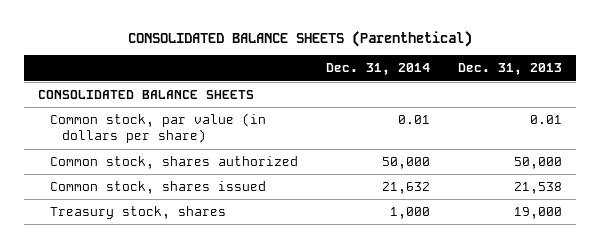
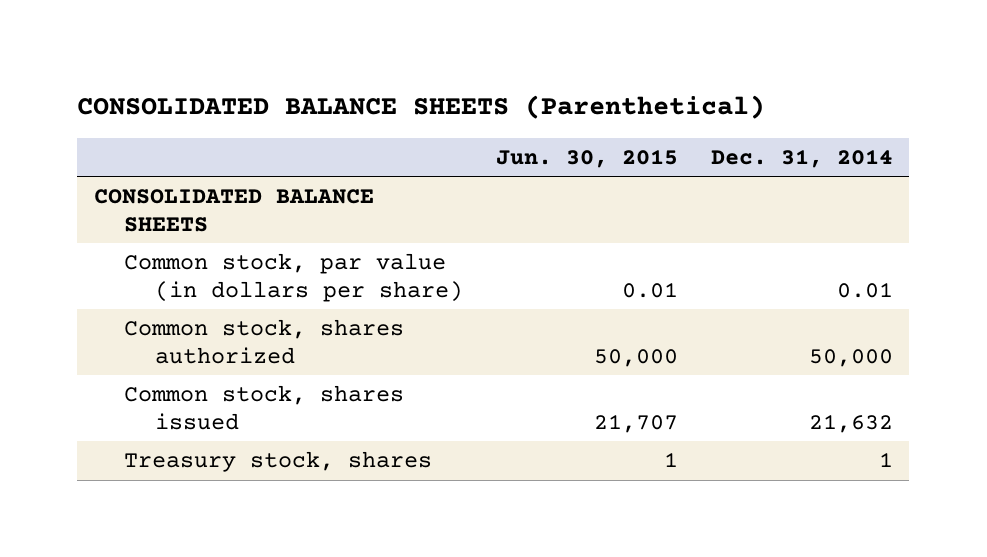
[457,63,562,76] Dec. 31, 2013 -> none
none -> [495,148,678,168] Jun. 30, 2015
[389,207,430,220] 1,000 -> [878,452,893,468] 1

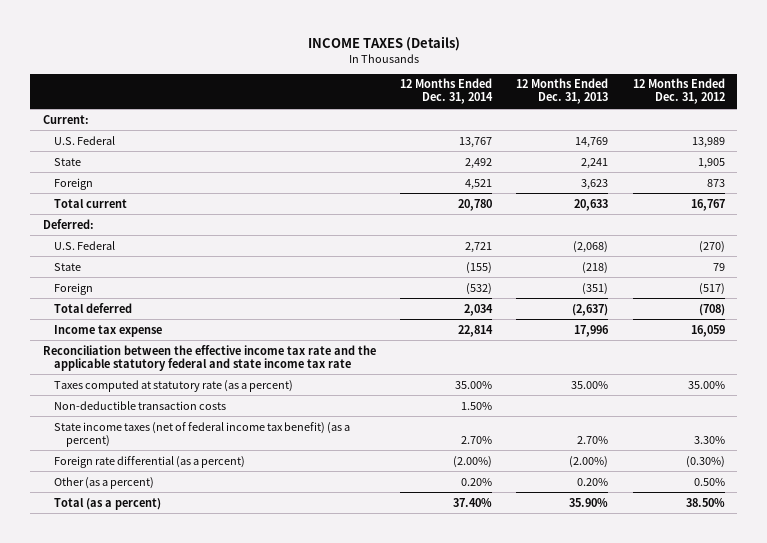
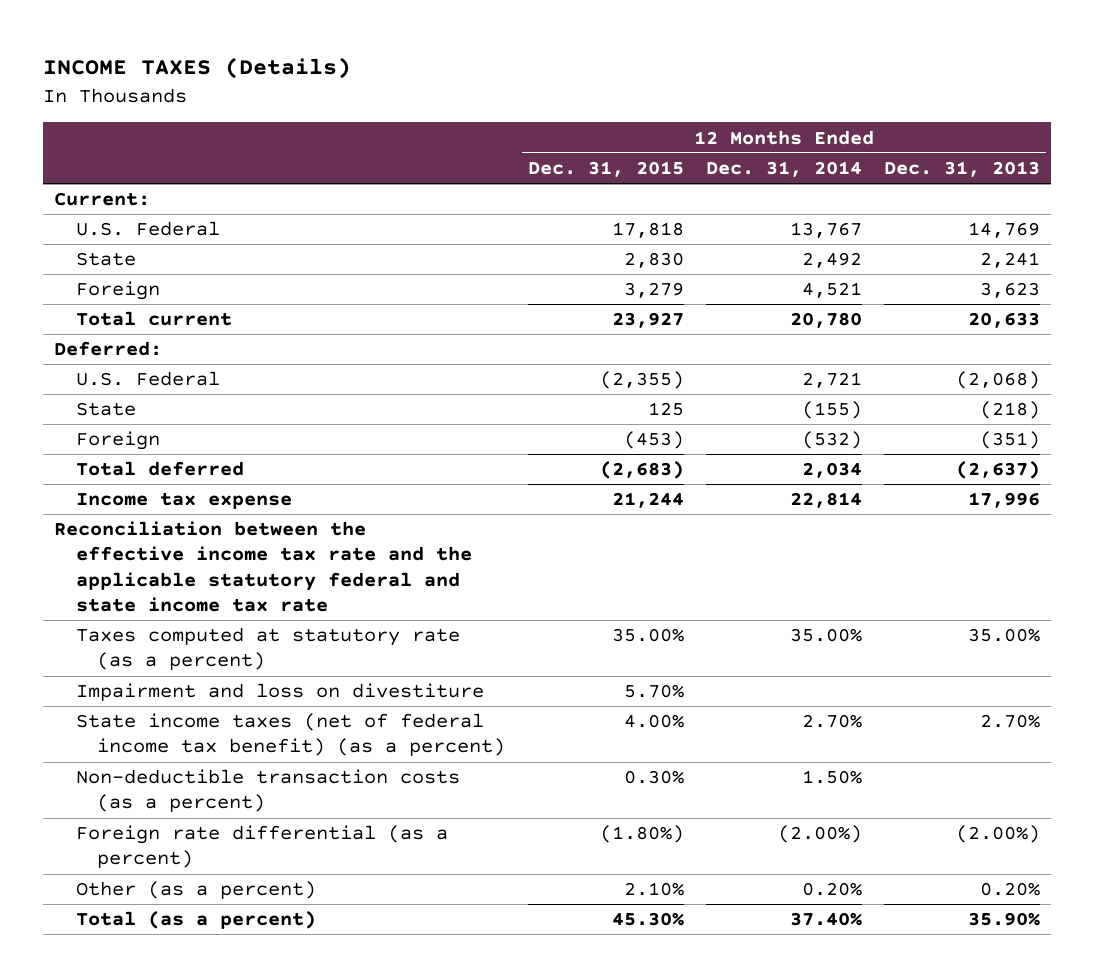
[632,78,725,105] 12 Months Ended Dec. 31, 2012 -> none
none -> [527,160,684,177] Dec. 31, 2015
[54,400,227,410] Non-deductible transaction costs -> none
none -> [75,683,484,702] Impairment and loss on divestiture
none -> [75,769,460,813] Non-deductible transaction costs (as a percent)

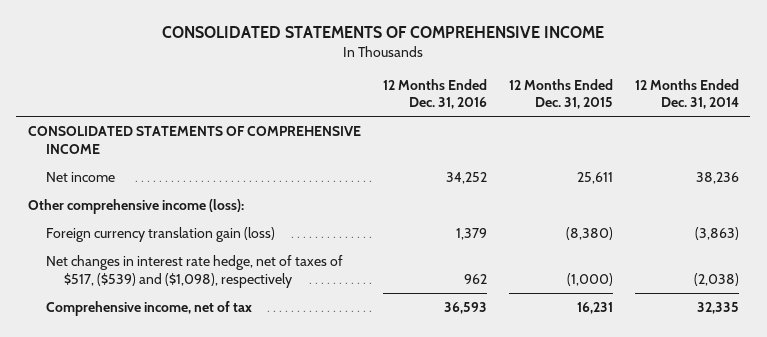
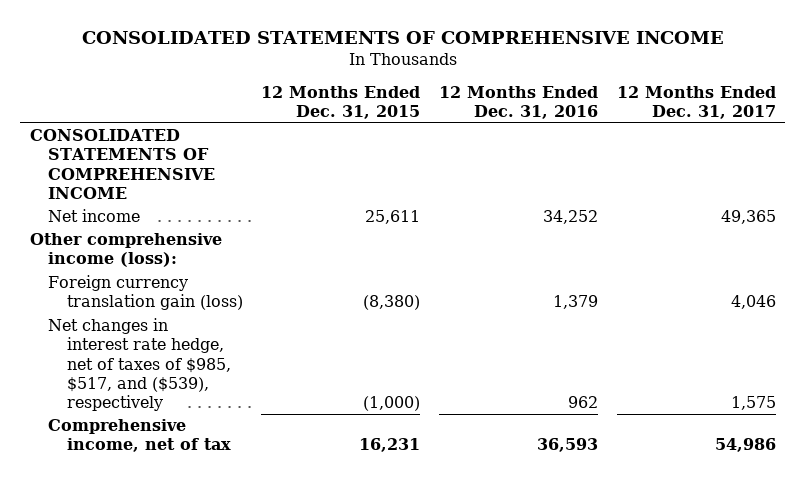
[635,78,740,110] 12 Months Ended Dec. 31, 2014 -> none
none -> [616,85,776,119] 12 Months Ended Dec. 31, 2017
[45,254,343,288] Net changes in interest rate hedge, net of taxes of $517, ($539) and ($1,098), respectively -> [48,318,231,411] Net changes in interest rate hedge, net of taxes of $985, $517, and ($539), respectively

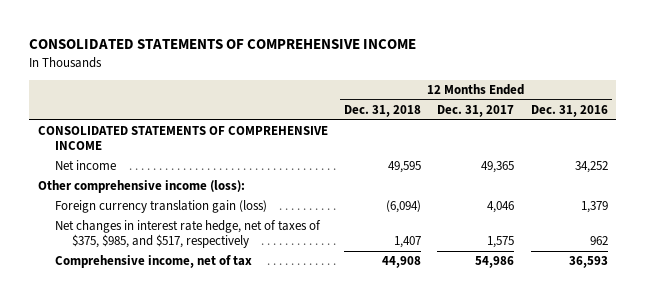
[261,85,421,119] 12 Months Ended Dec. 31, 2015 -> none
none -> [344,104,422,117] Dec. 31, 2018
[48,318,231,411] Net changes in interest rate hedge, net of taxes of $985, $517, and ($539), respectively -> [54,220,321,249] Net changes in interest rate hedge, net of taxes of $375, $985, and $517, respectively

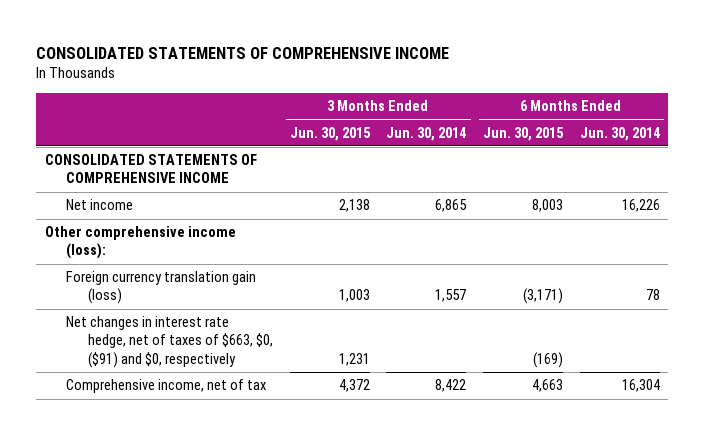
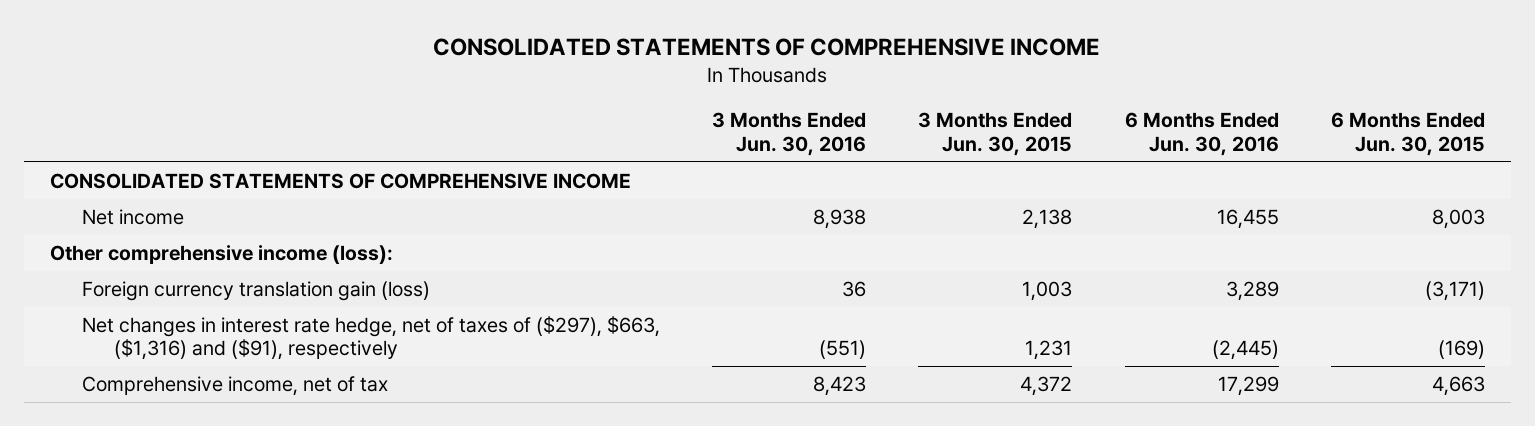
[386,126,467,141] Jun. 30, 2014 -> none
[579,126,660,141] Jun. 30, 2014 -> none
none -> [712,112,867,156] 3 Months Ended Jun. 30, 2016
none -> [1124,112,1279,156] 6 Months Ended Jun. 30, 2016
[66,316,274,368] Net changes in interest rate hedge, net of taxes of $663, $0, ($91) and $0, respectively -> [82,316,661,361] Net changes in interest rate hedge, net of taxes of ($297), $663, ($1,316) and ($91), respectively

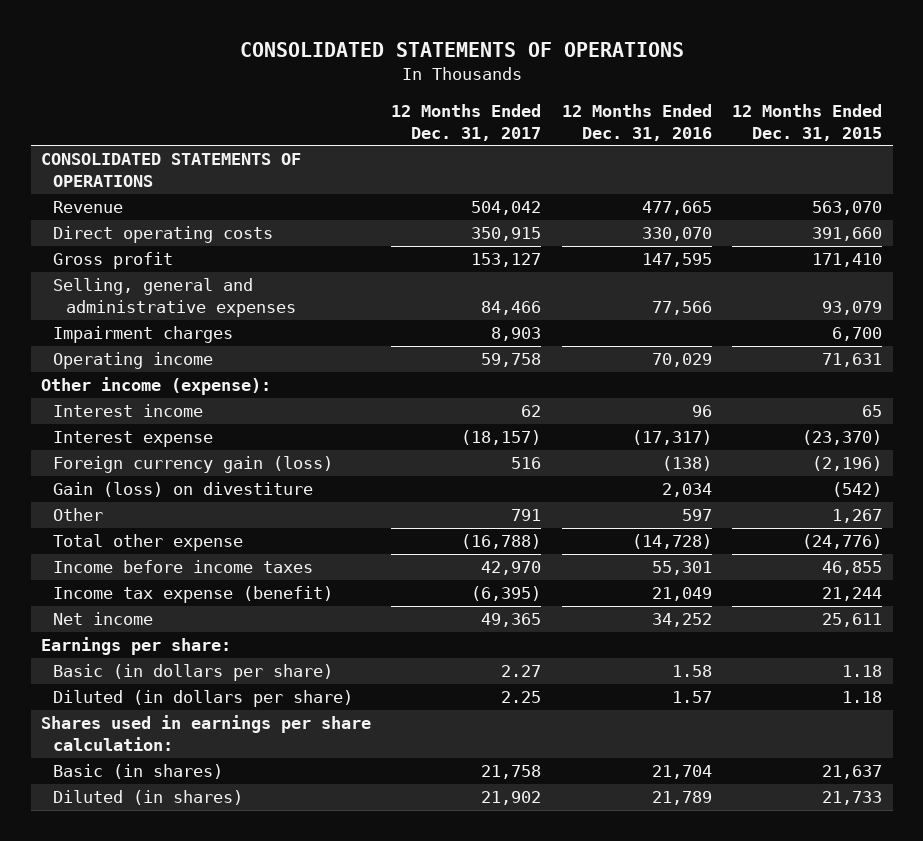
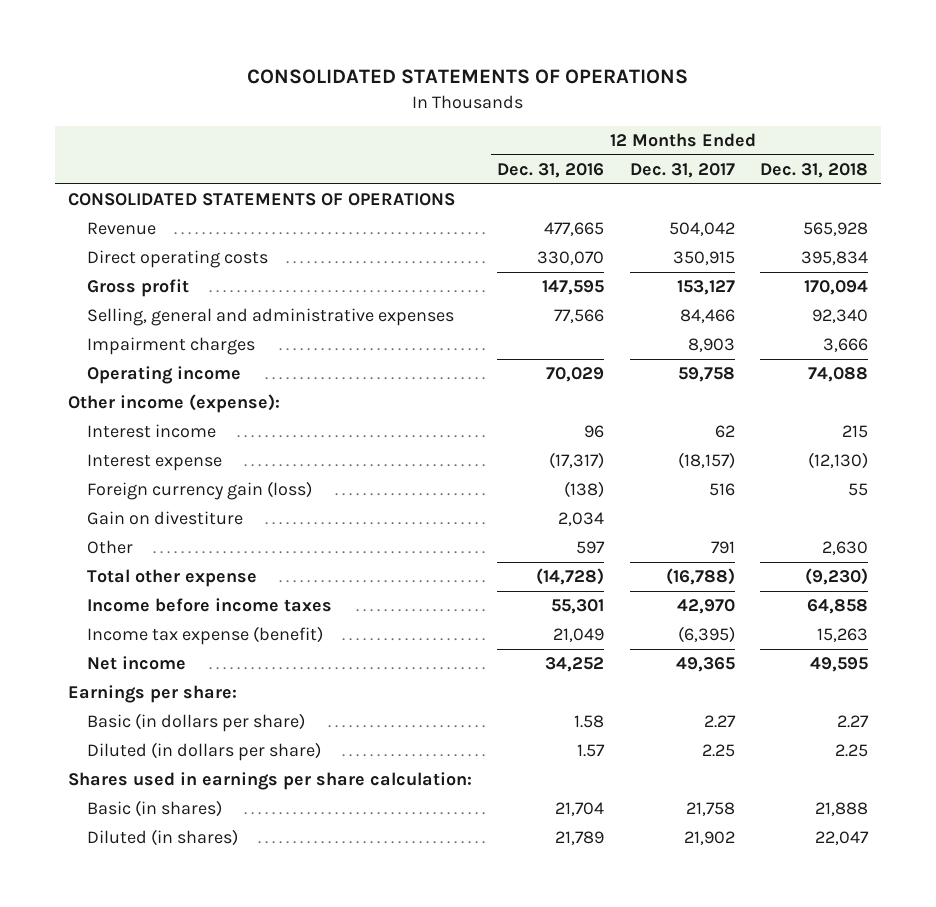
[732,103,883,141] 12 Months Ended Dec. 31, 2015 -> none
none -> [760,162,869,178] Dec. 31, 2018
[53,482,314,498] Gain (loss) on divestiture -> [87,511,244,526] Gain on divestiture

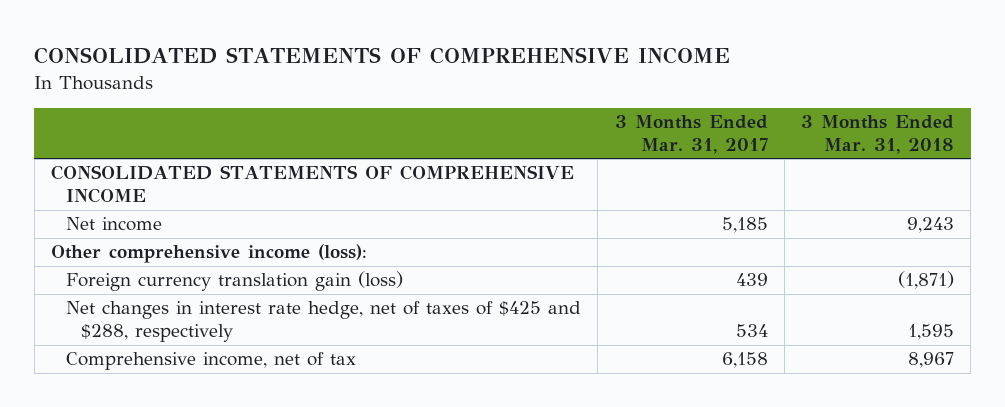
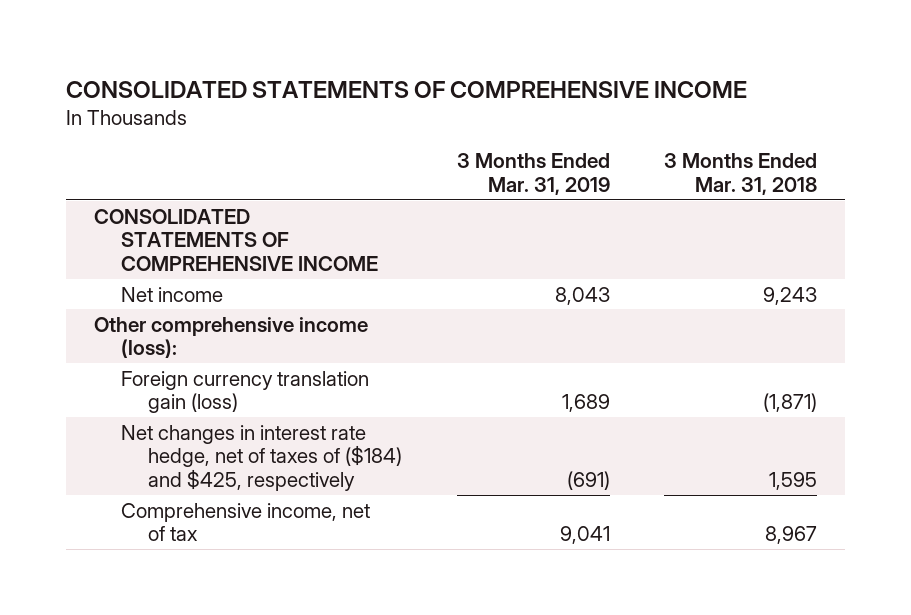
[614,114,768,154] 3 Months Ended Mar. 31, 2017 -> none
none -> [456,153,610,196] 3 Months Ended Mar. 31, 2019
[66,301,582,343] Net changes in interest rate hedge, net of taxes of $425 and $288, respectively -> [120,424,402,492] Net changes in interest rate hedge, net of taxes of ($184) and $425, respectively

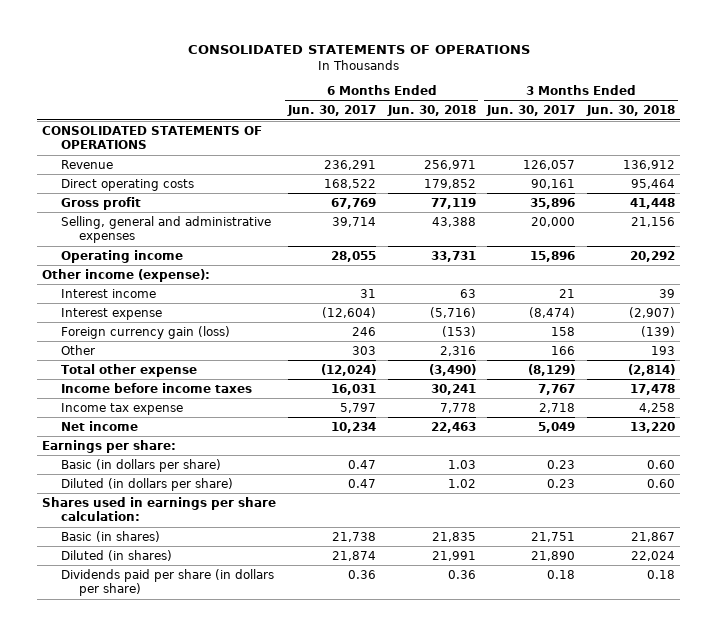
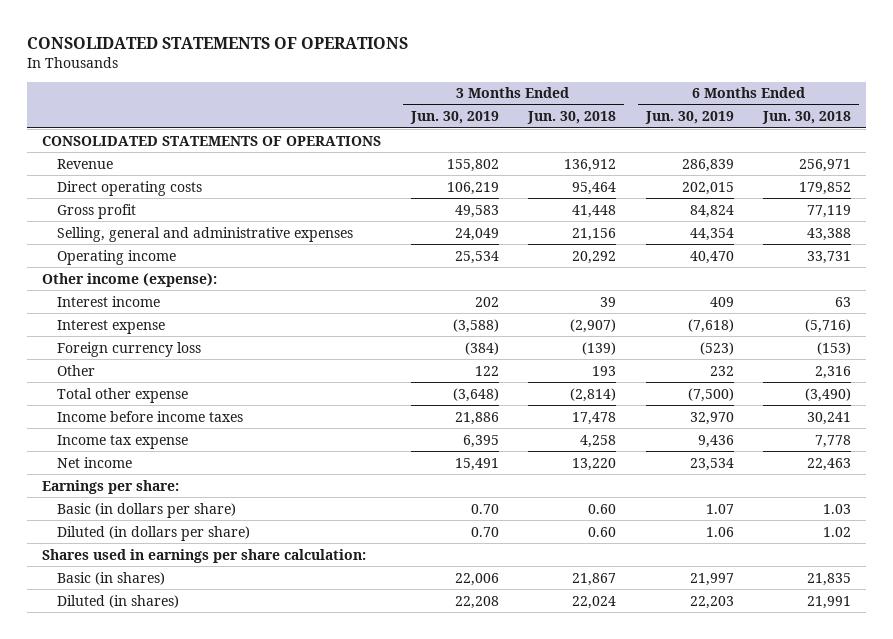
[286,105,376,117] Jun. 30, 2017 -> none
[486,105,576,117] Jun. 30, 2017 -> none
none -> [409,111,499,125] Jun. 30, 2019
none -> [644,111,734,125] Jun. 30, 2019
[60,325,230,339] Foreign currency gain (loss) -> [57,341,202,357] Foreign currency loss
[60,568,274,597] Dividends paid per share (in dollars per share) -> none

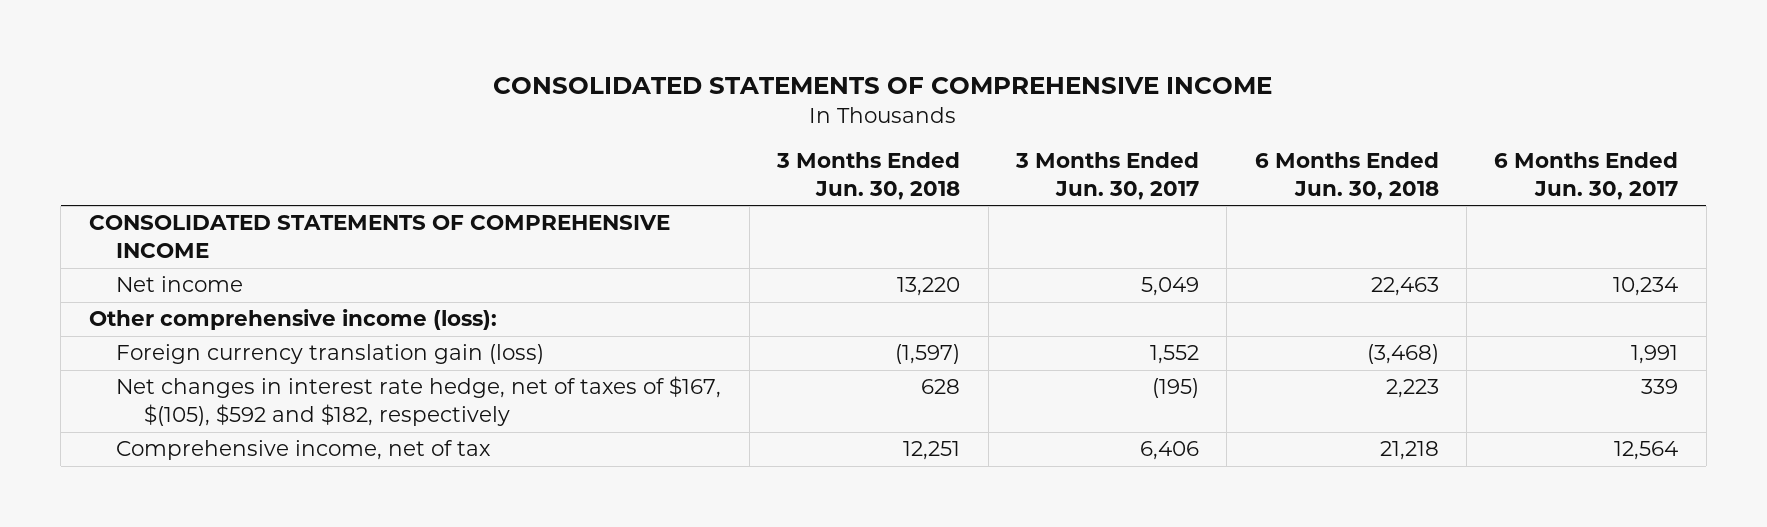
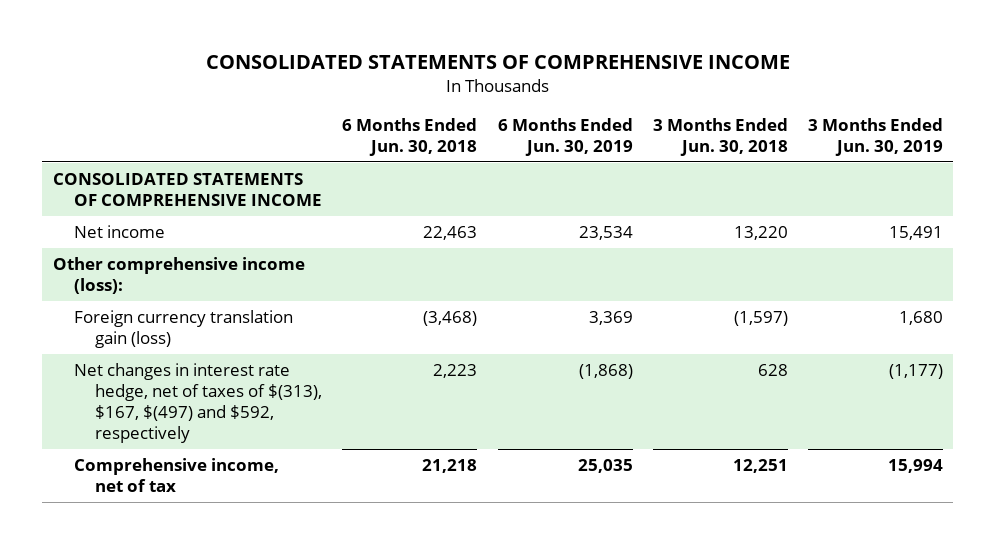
[1014,152,1199,200] 3 Months Ended Jun. 30, 2017 -> none
[1494,152,1679,200] 6 Months Ended Jun. 30, 2017 -> none
none -> [497,117,633,157] 6 Months Ended Jun. 30, 2019
none -> [807,117,943,157] 3 Months Ended Jun. 30, 2019
[116,376,722,426] Net changes in interest rate hedge, net of taxes of $167, $(105), $592 and $182, respectively -> [73,362,323,444] Net changes in interest rate hedge, net of taxes of $(313), $167, $(497) and $592, respectively

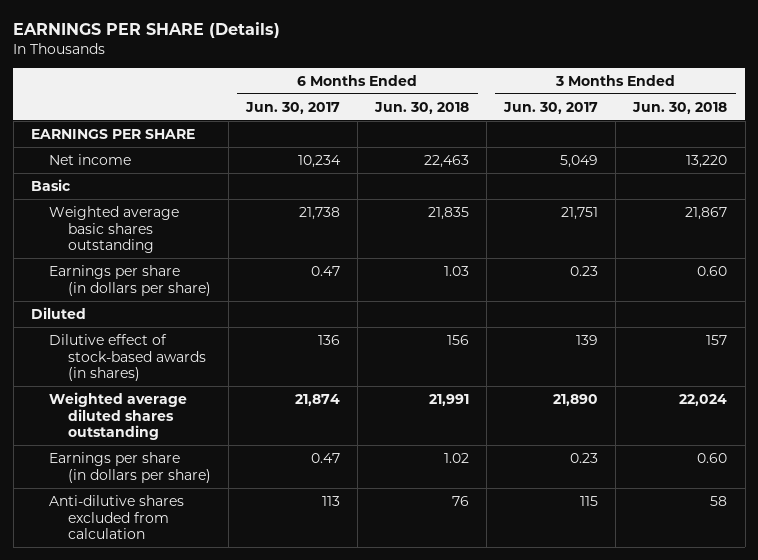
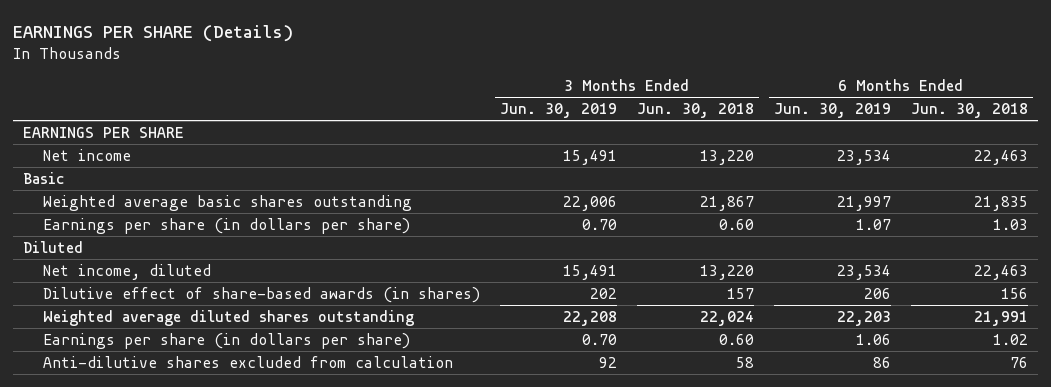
[244,101,340,114] Jun. 30, 2017 -> none
[503,101,599,114] Jun. 30, 2017 -> none
none -> [500,103,618,119] Jun. 30, 2019
none -> [774,103,892,119] Jun. 30, 2019
none -> [43,263,212,280] Net income, diluted
[49,333,206,382] Dilutive effect of stock-based awards (in shares) -> [43,286,481,303] Dilutive effect of share-based awards (in shares)

